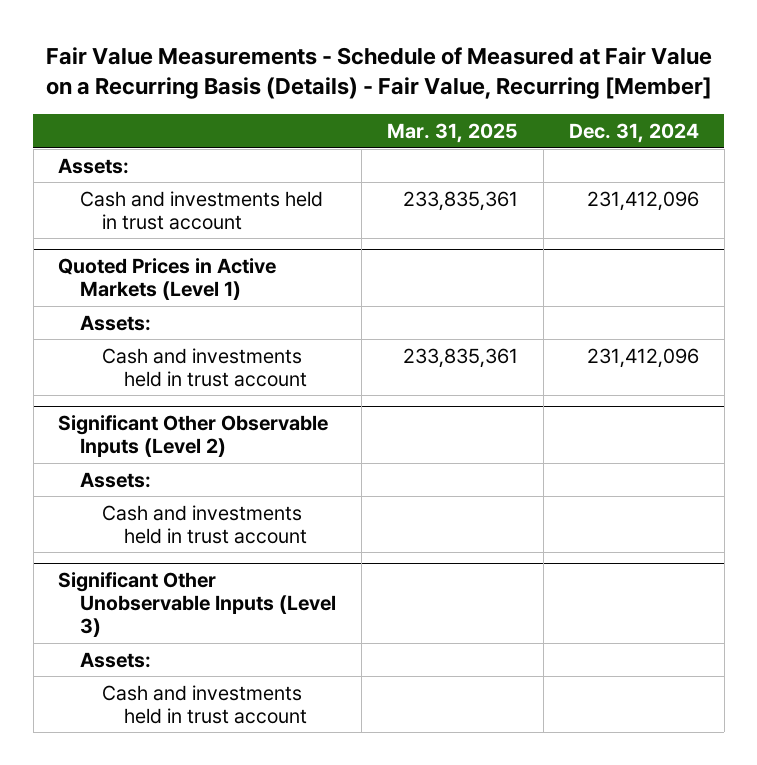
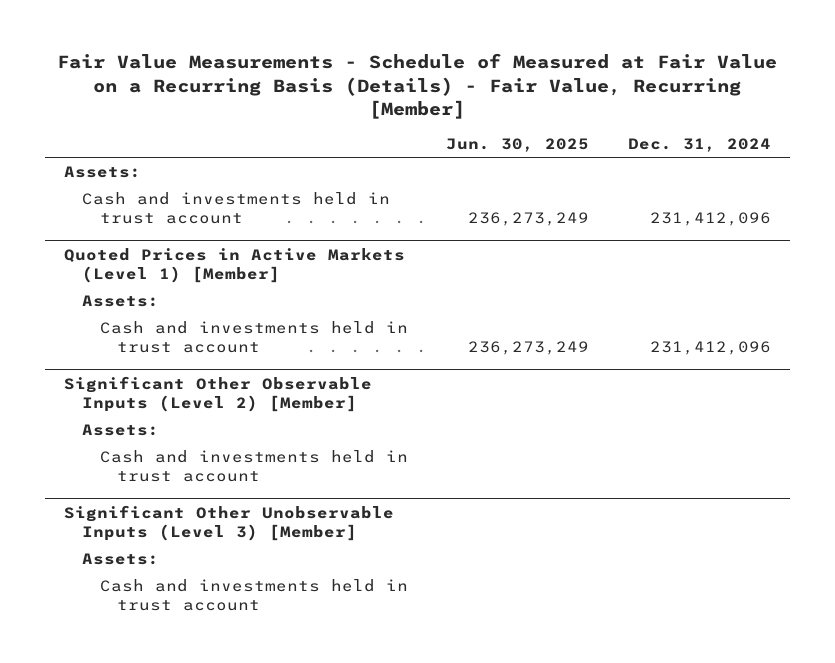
[387,122,519,143] Mar. 31, 2025 -> none
none -> [446,137,590,152] Jun. 30, 2025
[58,258,277,300] Quoted Prices in Active Markets (Level 1) -> [64,247,406,284] Quoted Prices in Active Markets (Level 1) [Member]
[58,415,329,457] Significant Other Observable Inputs (Level 2) -> [64,375,373,413] Significant Other Observable Inputs (Level 2) [Member]
[58,572,337,637] Significant Other Unobservable Inputs (Level 3) -> [64,504,395,542] Significant Other Unobservable Inputs (Level 3) [Member]

